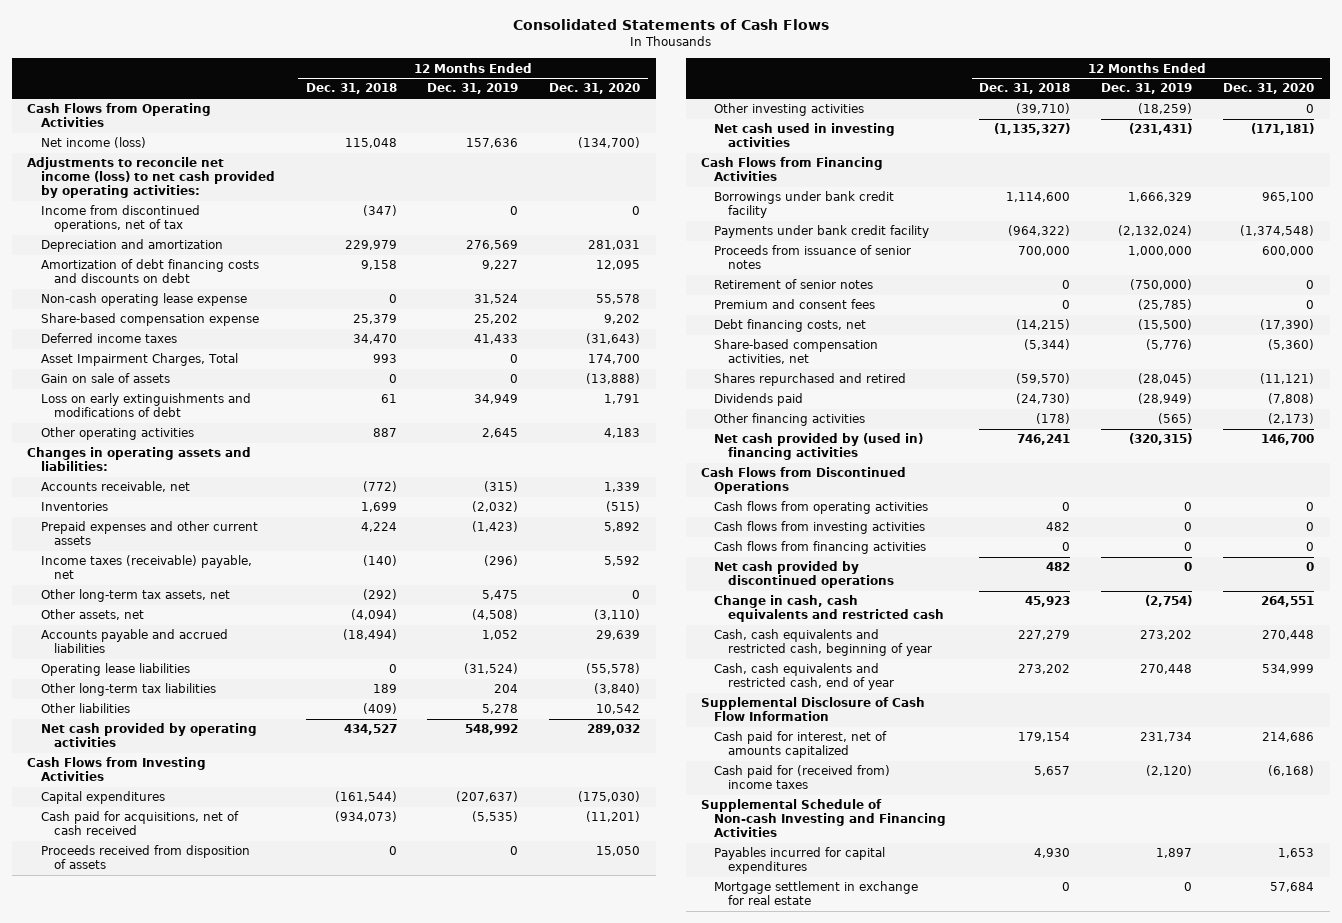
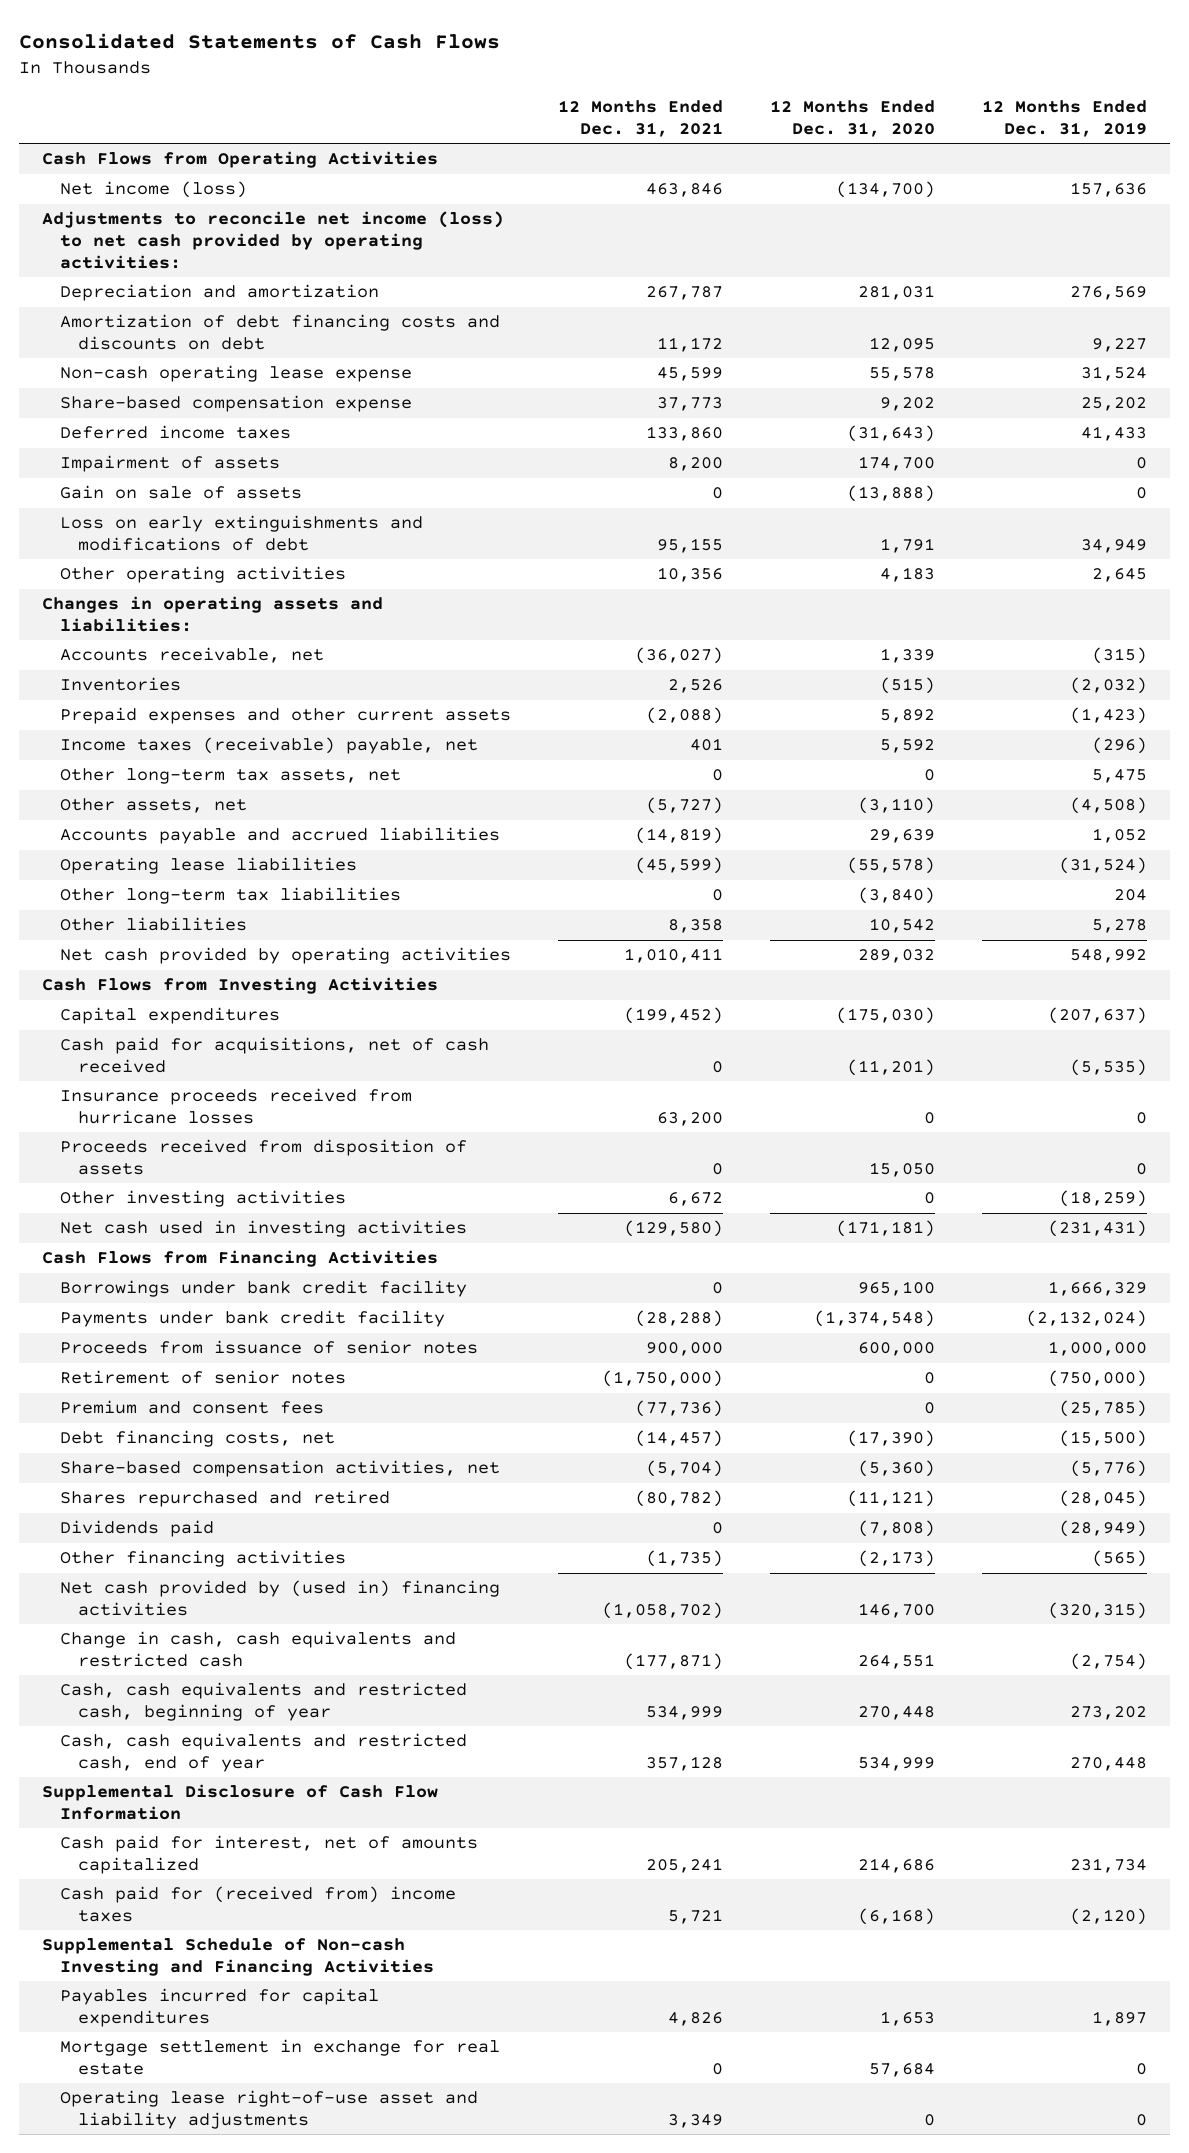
[305,83,397,95] Dec. 31, 2018 -> none
none -> [558,100,724,138] 12 Months Ended Dec. 31, 2021
[40,205,200,233] Income from discontinued operations, net of tax -> none
[40,353,238,367] Asset Impairment Charges, Total -> [60,455,281,473] Impairment of assets
none -> [60,1088,413,1125] Insurance proceeds received from hurricane losses
[701,467,907,495] Cash Flows from Discontinued Operations -> none
[714,501,929,515] Cash flows from operating activities -> none
[714,521,926,535] Cash flows from investing activities -> none
[714,541,927,555] Cash flows from financing activities -> none
[714,561,894,589] Net cash provided by discontinued operations -> none
none -> [60,2090,479,2130] Operating lease right-of-use asset and liability adjustments

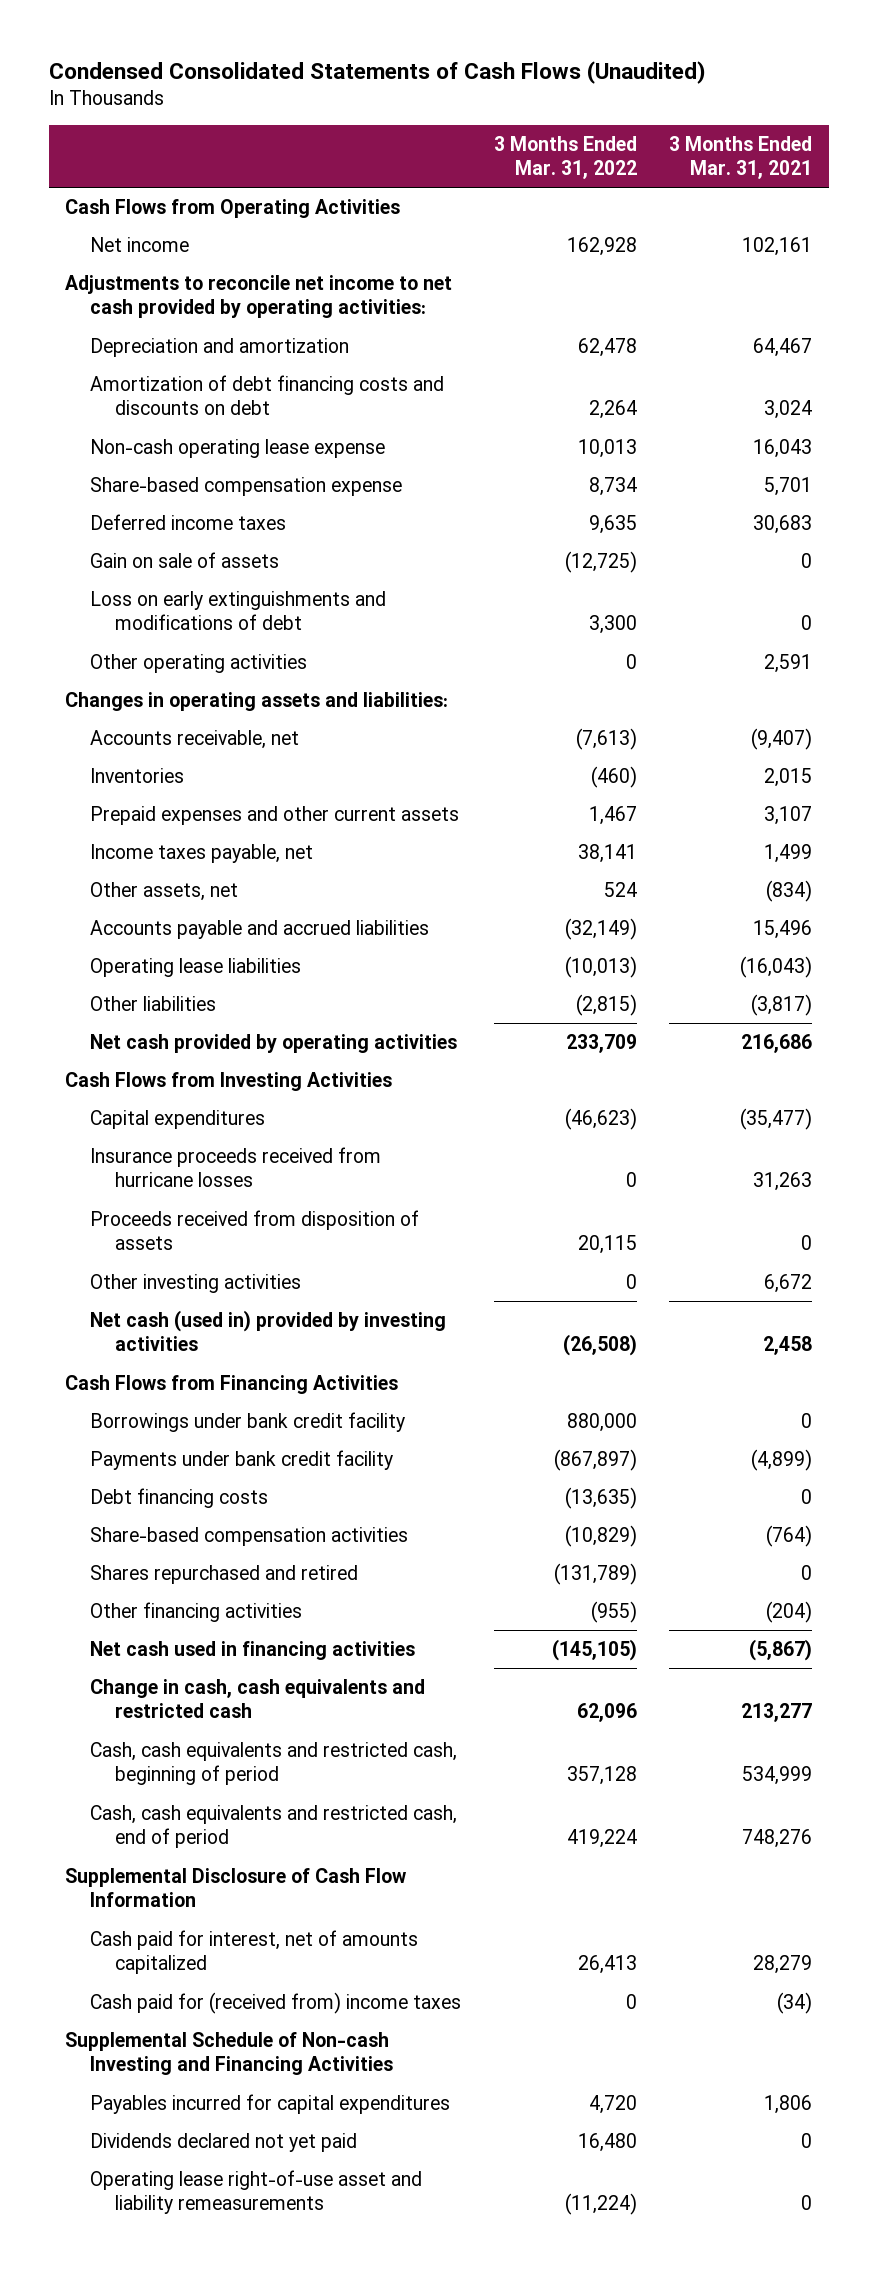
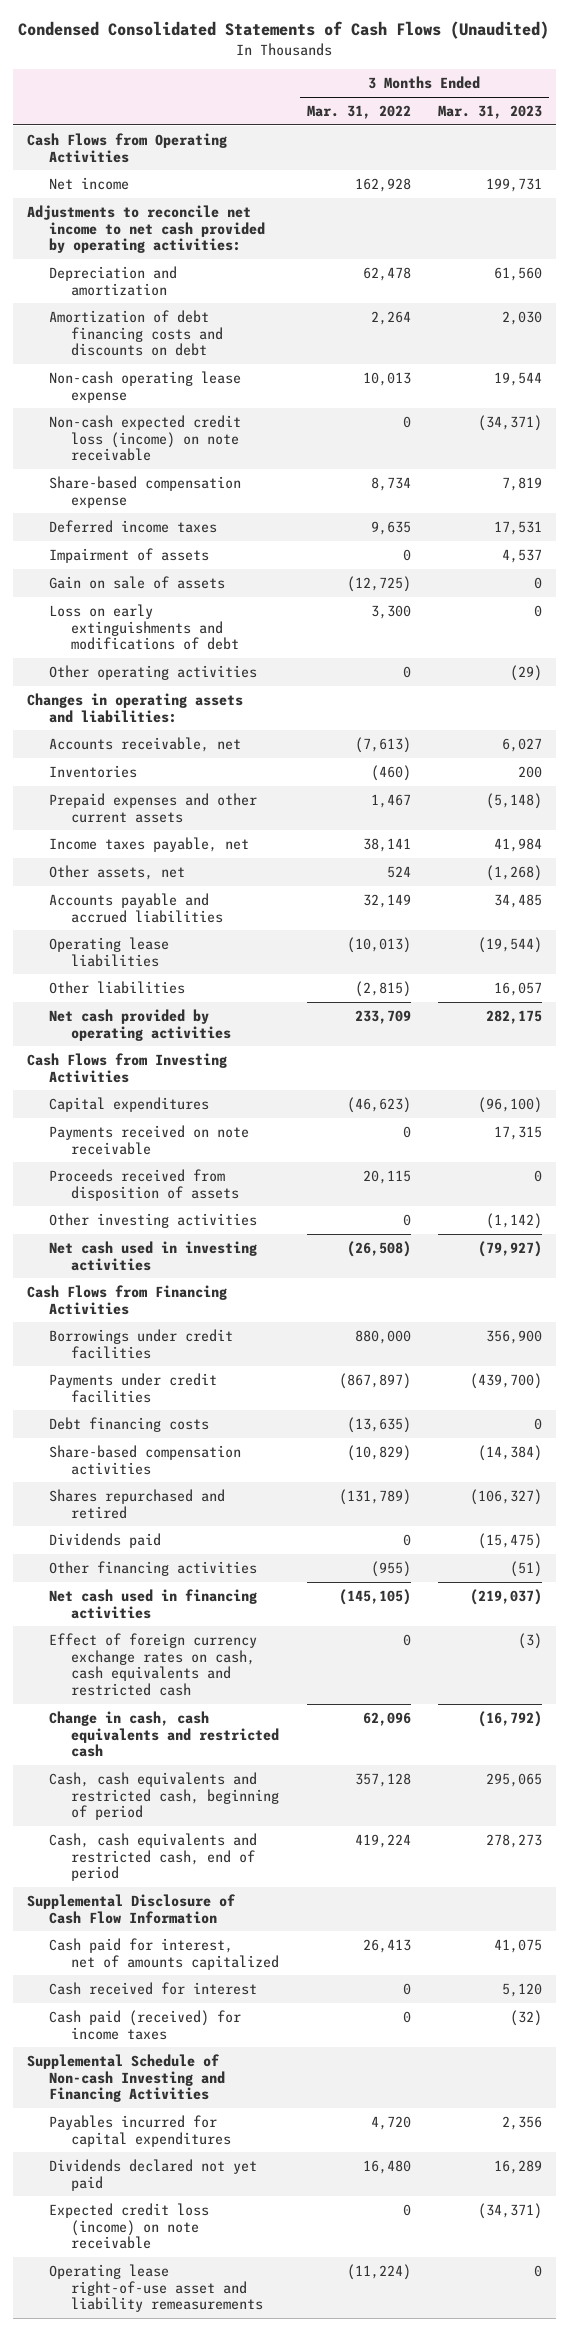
[669,135,813,179] 3 Months Ended Mar. 31, 2021 -> none
none -> [438,104,543,119] Mar. 31, 2023
none -> [48,414,241,462] Non-cash expected credit loss (income) on note receivable
none -> [48,547,209,563] Impairment of assets
[564,918,637,941] (32,149) -> [362,893,411,908] 32,149
[90,1147,382,1188] Insurance proceeds received from hurricane losses -> none
none -> [48,1124,249,1155] Payments received on note receivable
[90,1310,447,1352] Net cash (used in) provided by investing activities -> [48,1240,257,1271] Net cash used in investing activities
[90,1412,406,1433] Borrowings under bank credit facility -> [48,1328,233,1359] Borrowings under credit facilities
[90,1450,394,1471] Payments under bank credit facility -> [48,1372,217,1403] Payments under credit facilities
none -> [48,1532,161,1548] Dividends paid
none -> [48,1632,257,1696] Effect of foreign currency exchange rates on cash, cash equivalents and restricted cash
none -> [48,1981,257,1995] Cash received for interest
[90,1992,462,2015] Cash paid for (received from) income taxes -> [48,2009,241,2040] Cash paid (received) for income taxes
none -> [48,2202,209,2250] Expected credit loss (income) on note receivable

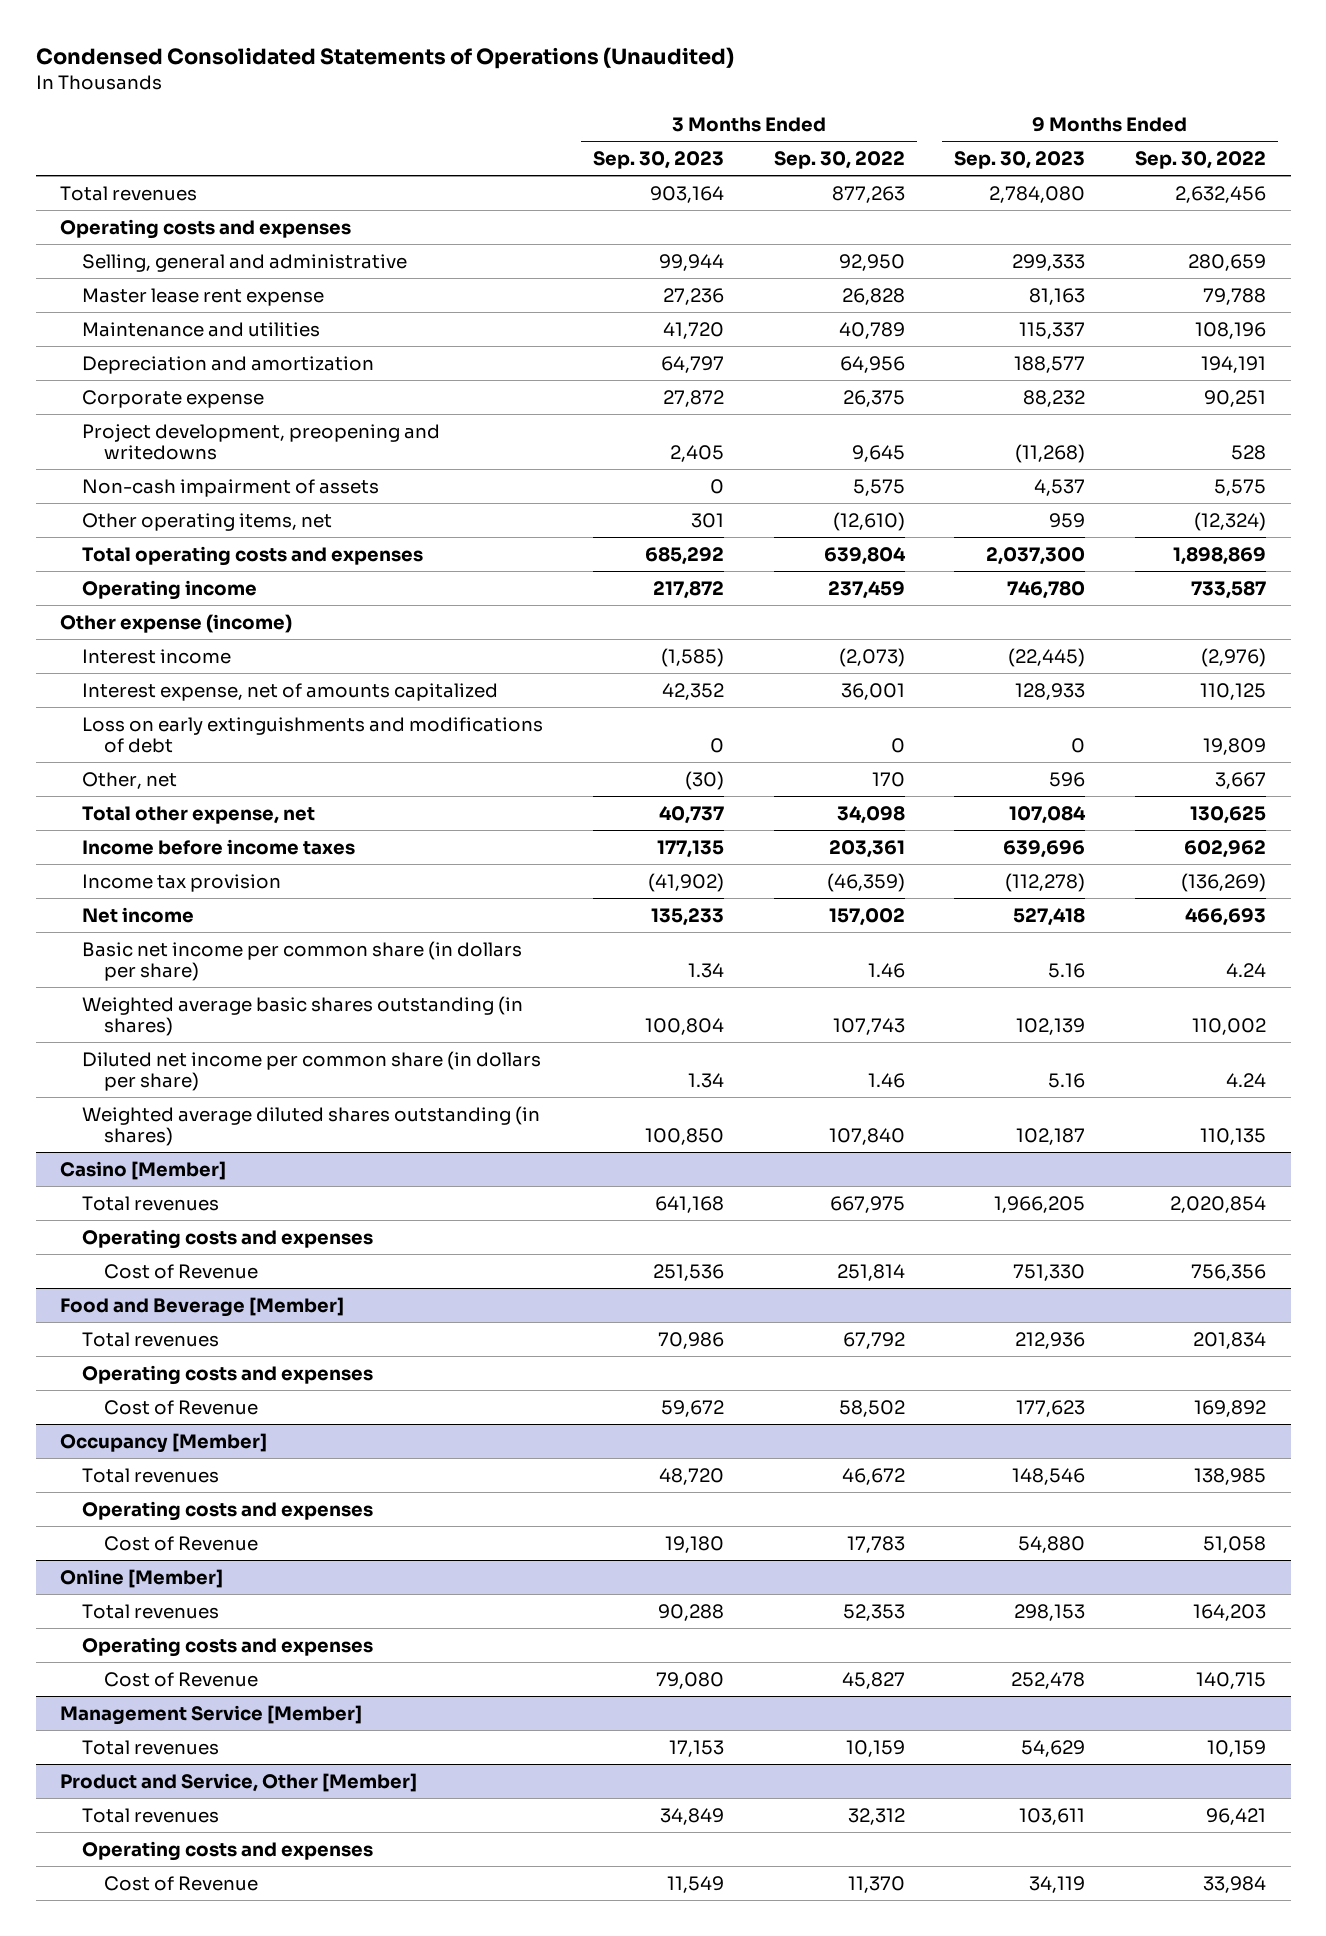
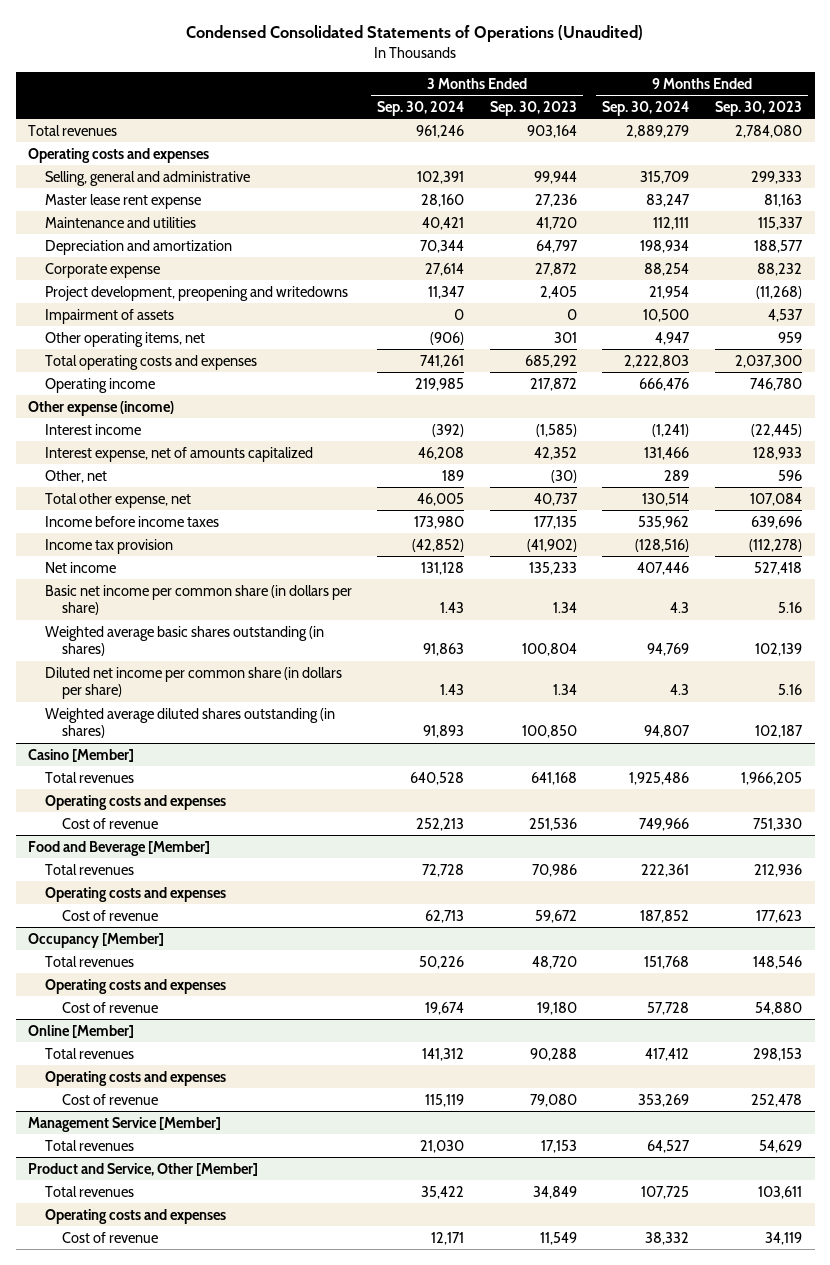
[773,150,905,169] Sep. 30, 2022 -> none
[1134,150,1266,169] Sep. 30, 2022 -> none
none -> [377,100,465,116] Sep. 30, 2024
none -> [602,100,690,116] Sep. 30, 2024
[82,478,380,497] Non-cash impairment of assets -> [44,308,174,324] Impairment of assets
[82,716,544,754] Loss on early extinguishments and modifications of debt -> none
[104,1263,259,1279] Cost of Revenue -> [61,817,158,829] Cost of revenue
[104,1399,259,1415] Cost of Revenue -> [61,909,158,921] Cost of revenue
[104,1535,259,1551] Cost of Revenue -> [61,1001,158,1013] Cost of revenue
[104,1671,259,1687] Cost of Revenue -> [61,1093,158,1105] Cost of revenue
[104,1875,259,1891] Cost of Revenue -> [61,1231,158,1243] Cost of revenue

